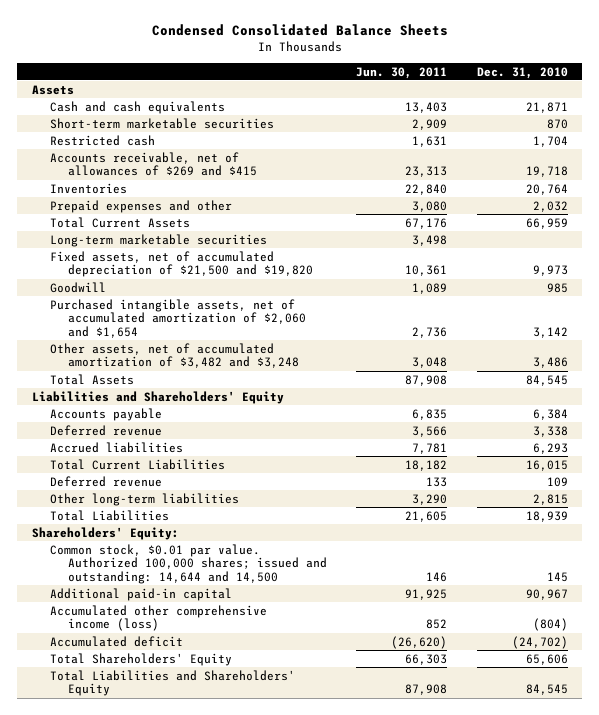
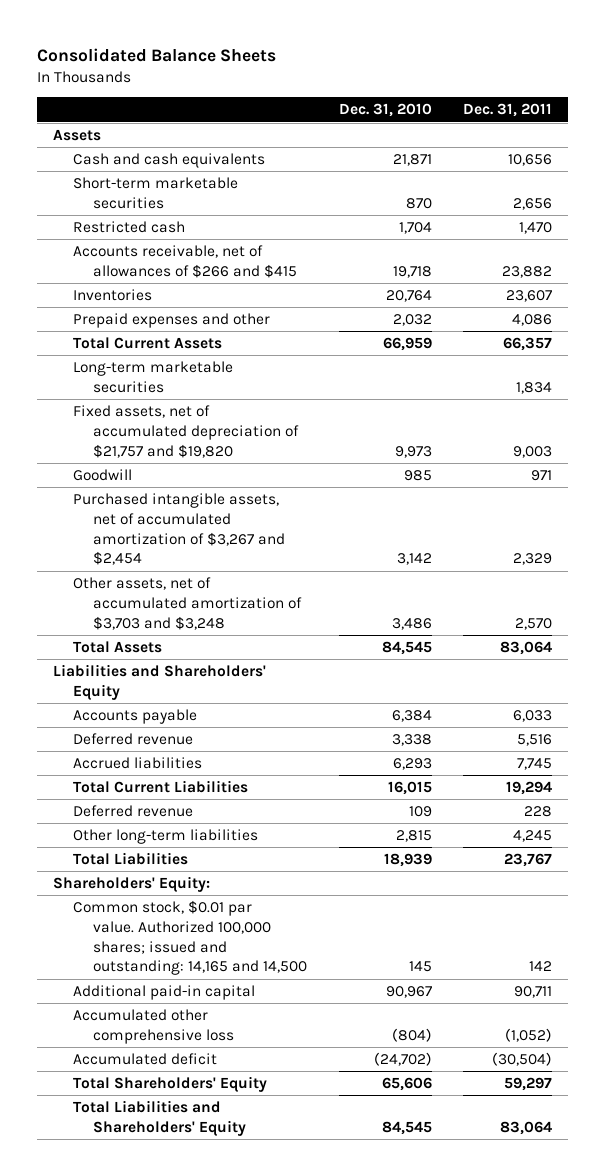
[151,24,448,37] Condensed Consolidated Balance Sheets -> [36,47,276,62] Consolidated Balance Sheets
[356,66,448,79] Jun. 30, 2011 -> none
none -> [463,103,553,118] Dec. 31, 2011
[49,151,258,177] Accounts receivable, net of allowances of $269 and $415 -> [72,245,298,278] Accounts receivable, net of allowances of $266 and $415
[49,250,314,278] Fixed assets, net of accumulated depreciation of $21,500 and $19,820 -> [72,405,300,458] Fixed assets, net of accumulated depreciation of $21,757 and $19,820
[49,298,307,338] Purchased intangible assets, net of accumulated amortization of $2,060 and $1,654 -> [72,493,286,566] Purchased intangible assets, net of accumulated amortization of $3,267 and $2,454
[49,342,300,369] Other assets, net of accumulated amortization of $3,482 and $3,248 -> [72,577,303,630] Other assets, net of accumulated amortization of $3,703 and $3,248
[49,543,328,584] Common stock, $0.01 par value. Authorized 100,000 shares; issued and outstanding: 14,644 and 14,500 -> [72,900,308,976] Common stock, $0.01 par value. Authorized 100,000 shares; issued and outstanding: 14,165 and 14,500
[49,604,267,632] Accumulated other comprehensive income (loss) -> [72,1009,235,1044] Accumulated other comprehensive loss

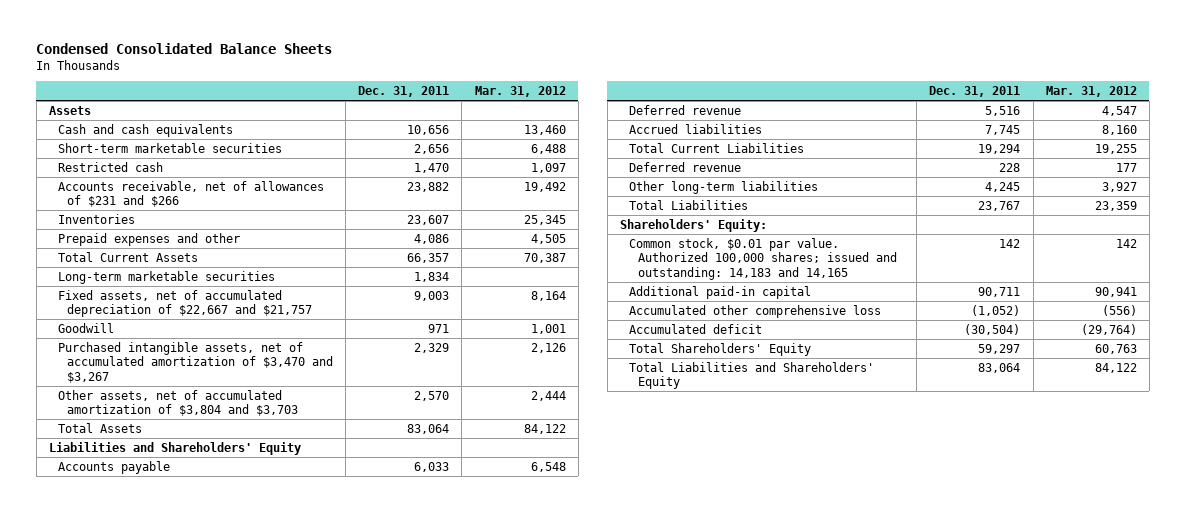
[36,47,276,62] Consolidated Balance Sheets -> [36,43,333,55] Condensed Consolidated Balance Sheets
[338,103,432,118] Dec. 31, 2010 -> none
none -> [474,86,566,98] Mar. 31, 2012
[72,245,298,278] Accounts receivable, net of allowances of $266 and $415 -> [57,180,324,208] Accounts receivable, net of allowances of $231 and $266
[72,405,300,458] Fixed assets, net of accumulated depreciation of $21,757 and $19,820 -> [57,289,313,318] Fixed assets, net of accumulated depreciation of $22,667 and $21,757
[72,493,286,566] Purchased intangible assets, net of accumulated amortization of $3,267 and $2,454 -> [57,341,334,383] Purchased intangible assets, net of accumulated amortization of $3,470 and $3,267
[72,577,303,630] Other assets, net of accumulated amortization of $3,703 and $3,248 -> [57,389,299,417] Other assets, net of accumulated amortization of $3,804 and $3,703
[72,900,308,976] Common stock, $0.01 par value. Authorized 100,000 shares; issued and outstanding: 14,165 and 14,500 -> [629,237,898,280] Common stock, $0.01 par value. Authorized 100,000 shares; issued and outstanding: 14,183 and 14,165

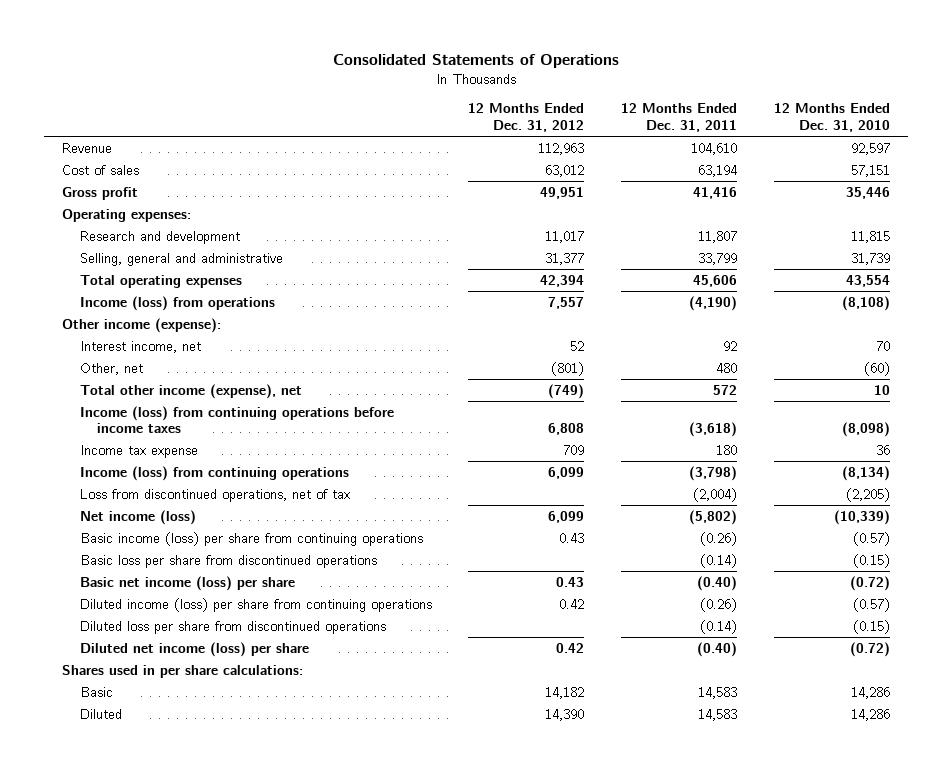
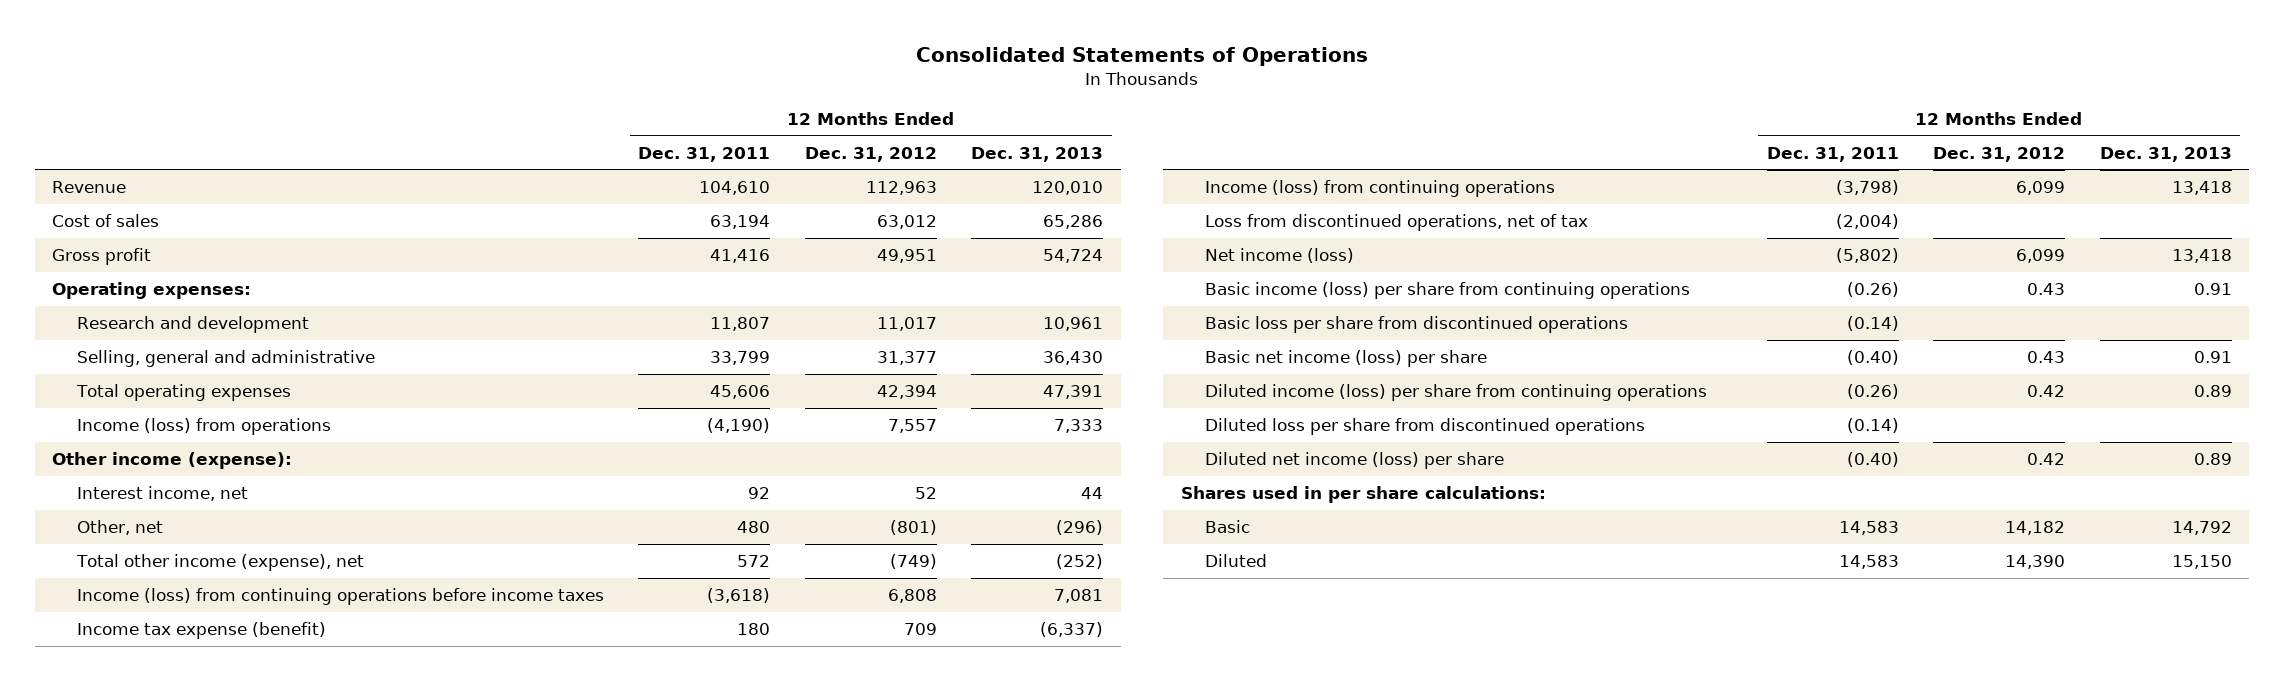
[773,103,890,133] 12 Months Ended Dec. 31, 2010 -> none
none -> [971,146,1104,162] Dec. 31, 2013
[79,444,198,458] Income tax expense -> [76,622,326,640] Income tax expense (benefit)

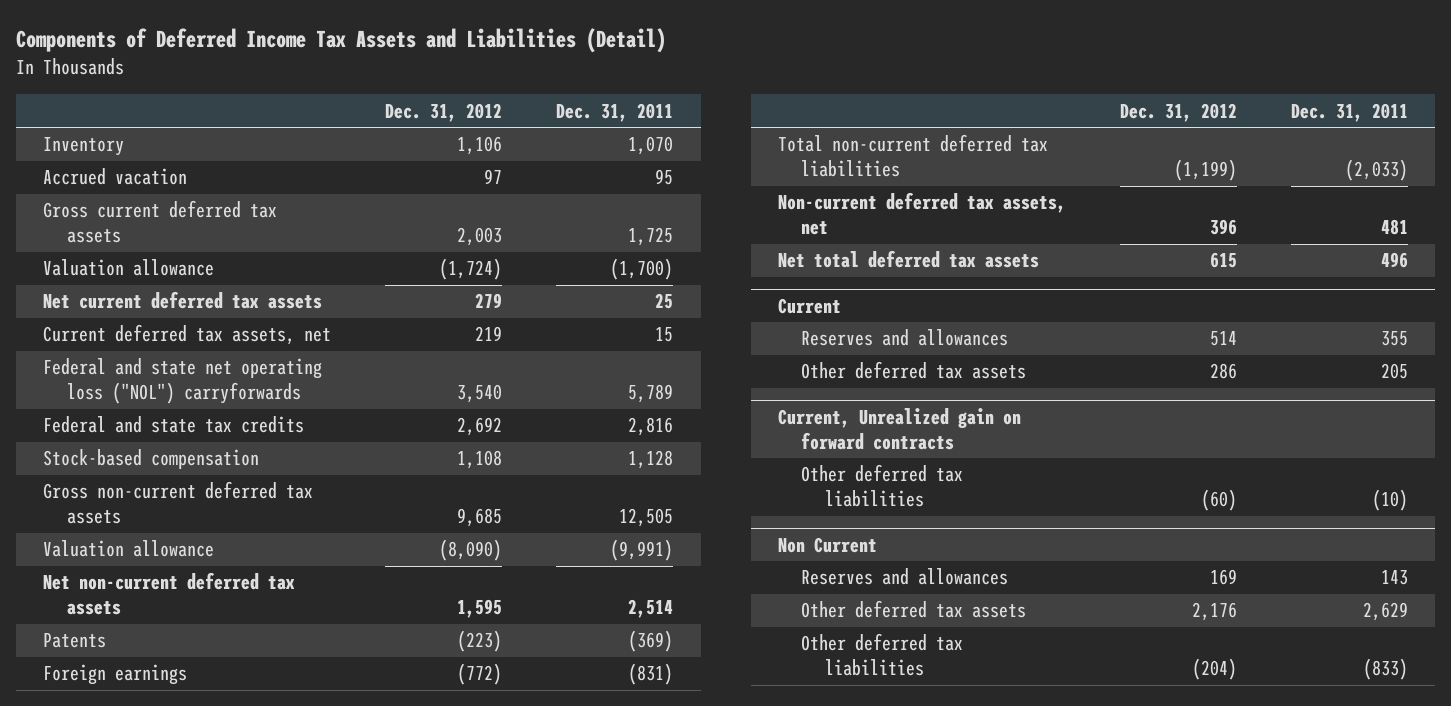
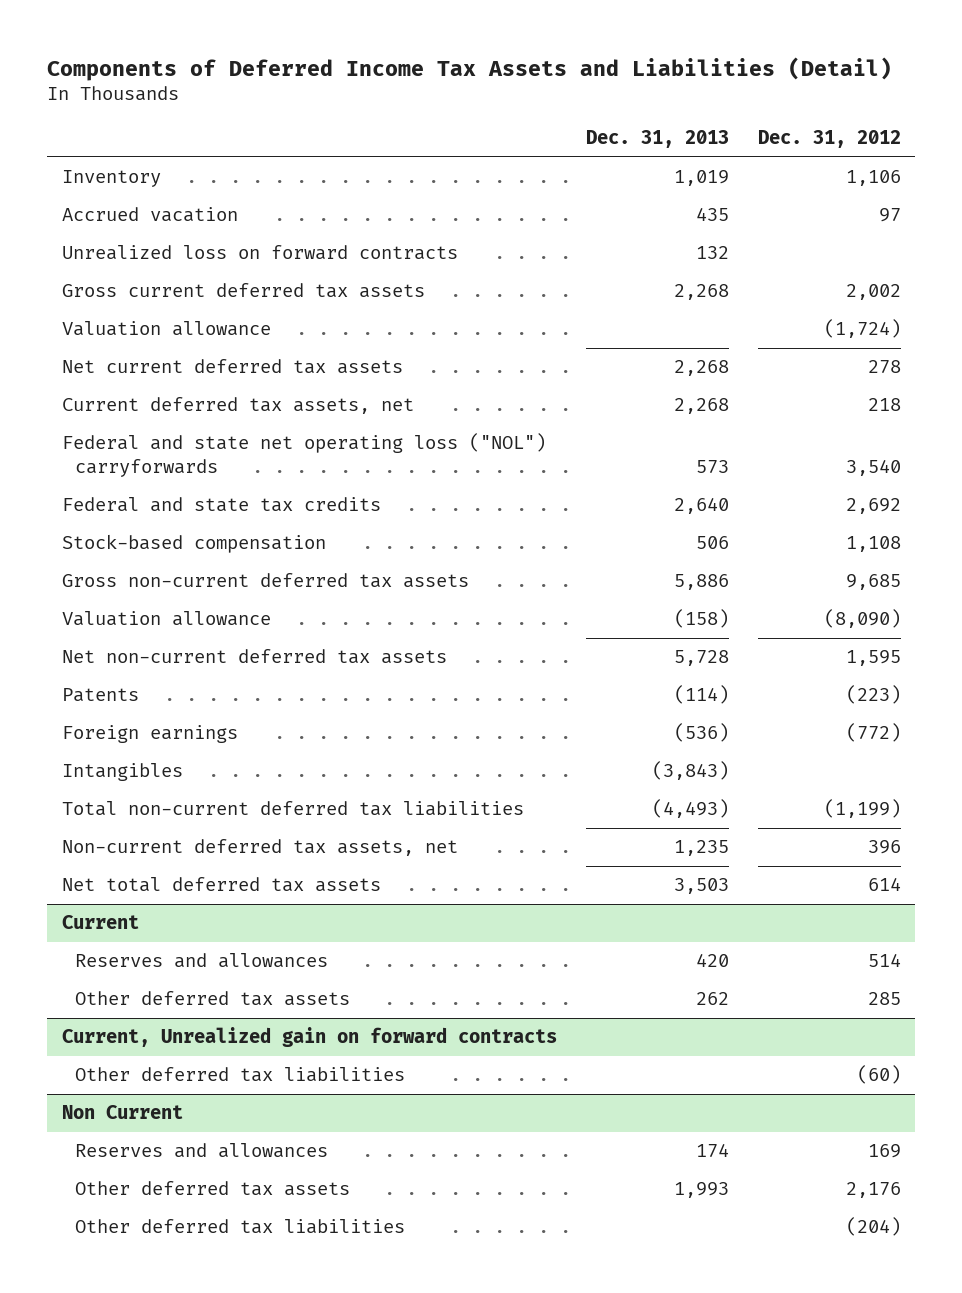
[556,102,674,122] Dec. 31, 2011 -> none
none -> [585,130,729,149] Dec. 31, 2013
none -> [61,245,458,261] Unrealized loss on forward contracts
[457,227,503,247] 2,003 -> [845,284,901,301] 2,002
[475,293,503,309] 279 -> [867,360,901,374] 278
[475,326,503,342] 219 -> [867,398,901,412] 218
none -> [61,763,183,782] Intangibles
[1209,252,1237,269] 615 -> [867,877,901,892] 614
[1209,363,1237,380] 286 -> [867,992,901,1006] 285

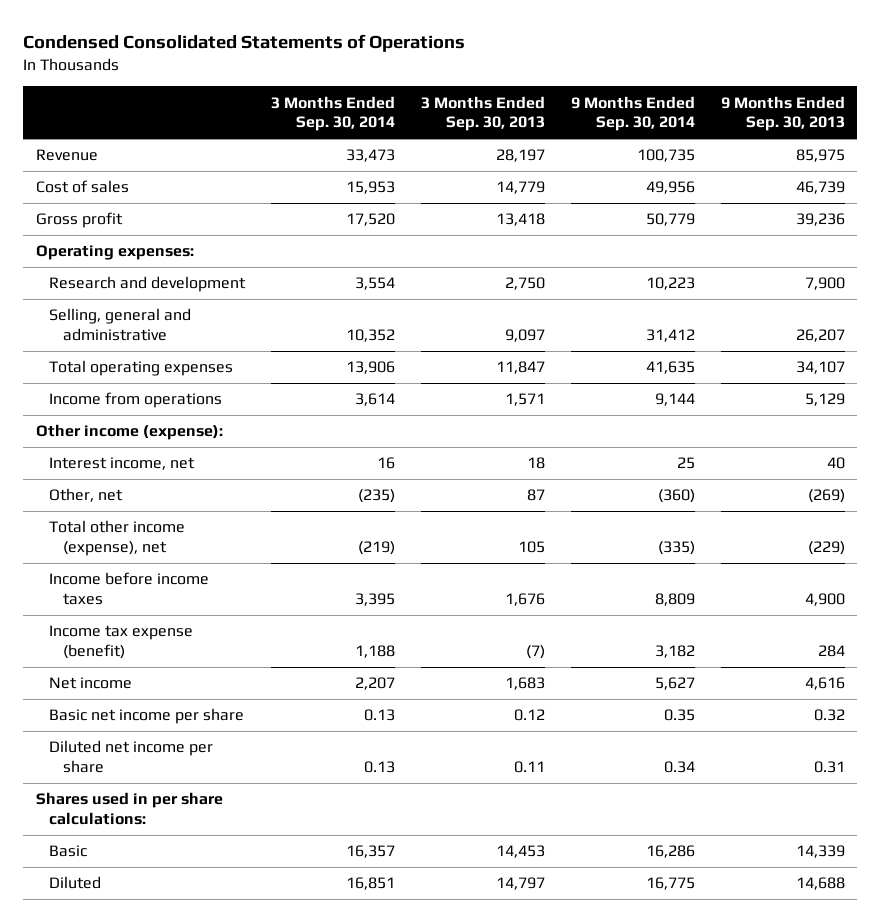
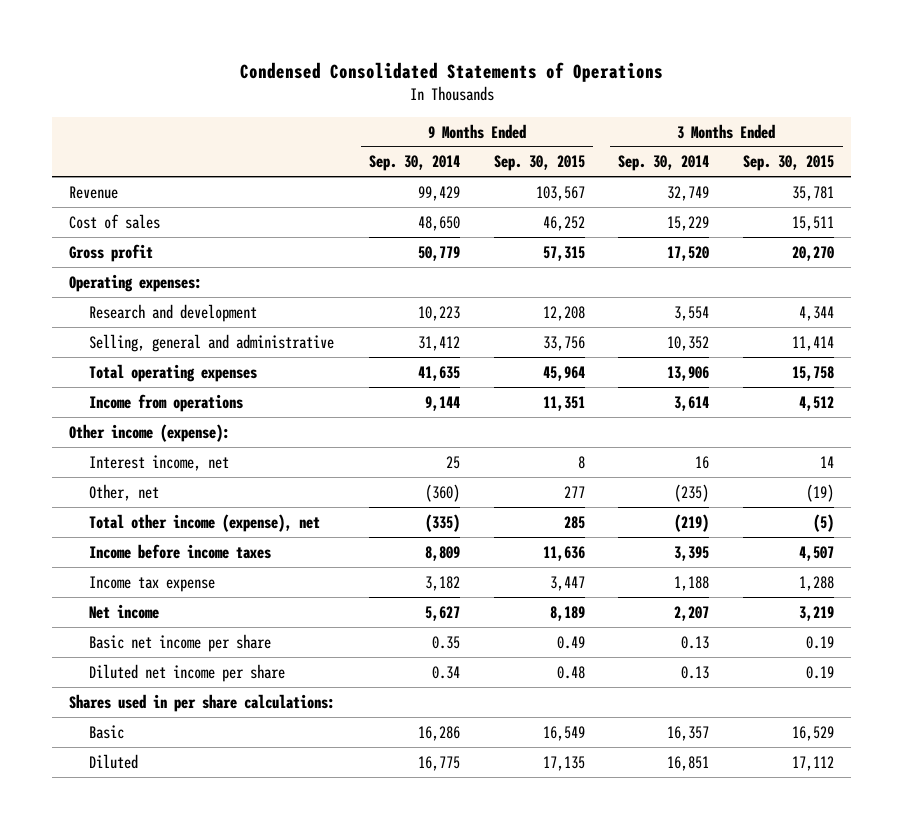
[420,95,545,132] 3 Months Ended Sep. 30, 2013 -> none
[720,95,845,132] 9 Months Ended Sep. 30, 2013 -> none
none -> [493,155,585,172] Sep. 30, 2015
none -> [743,155,835,172] Sep. 30, 2015
[346,149,396,163] 33,473 -> [667,185,710,201] 32,749
[636,149,695,163] 100,735 -> [417,185,460,201] 99,429
[346,181,396,195] 15,953 -> [667,215,710,231] 15,229
[645,181,695,195] 49,956 -> [417,215,460,231] 48,650
[49,625,194,659] Income tax expense (benefit) -> [88,575,215,592] Income tax expense

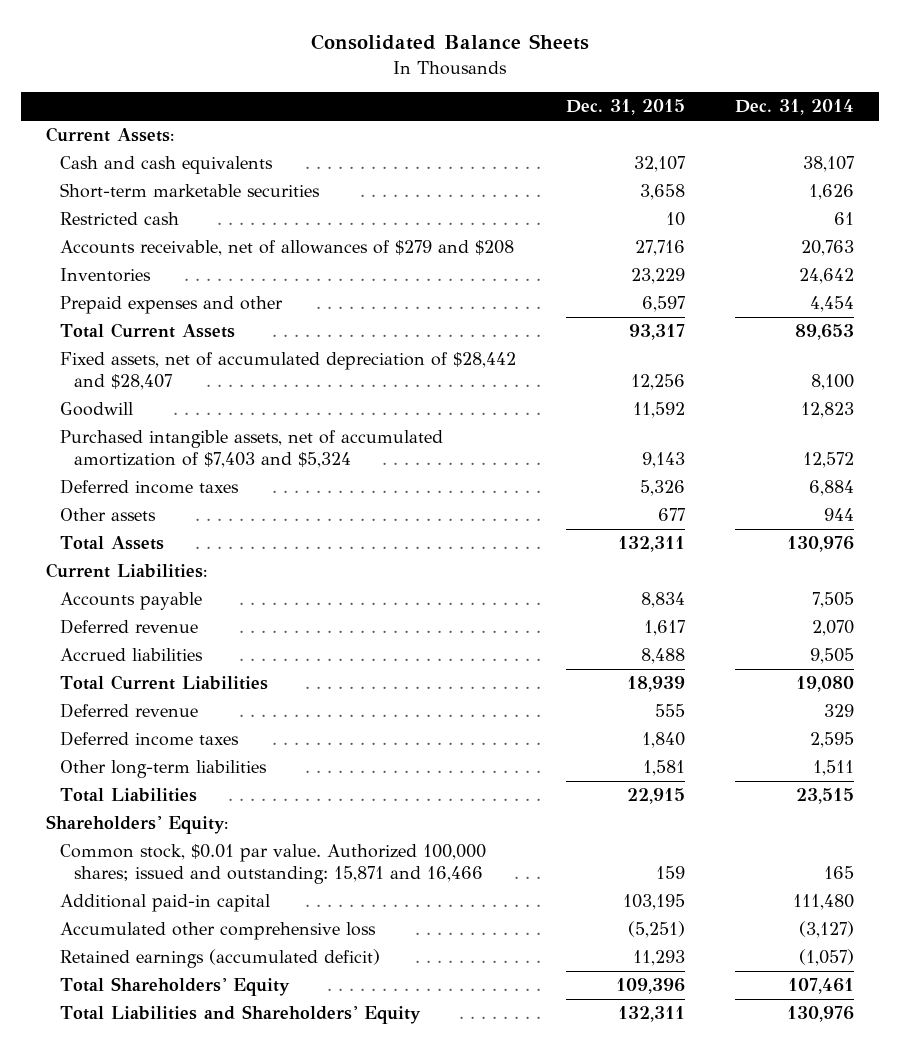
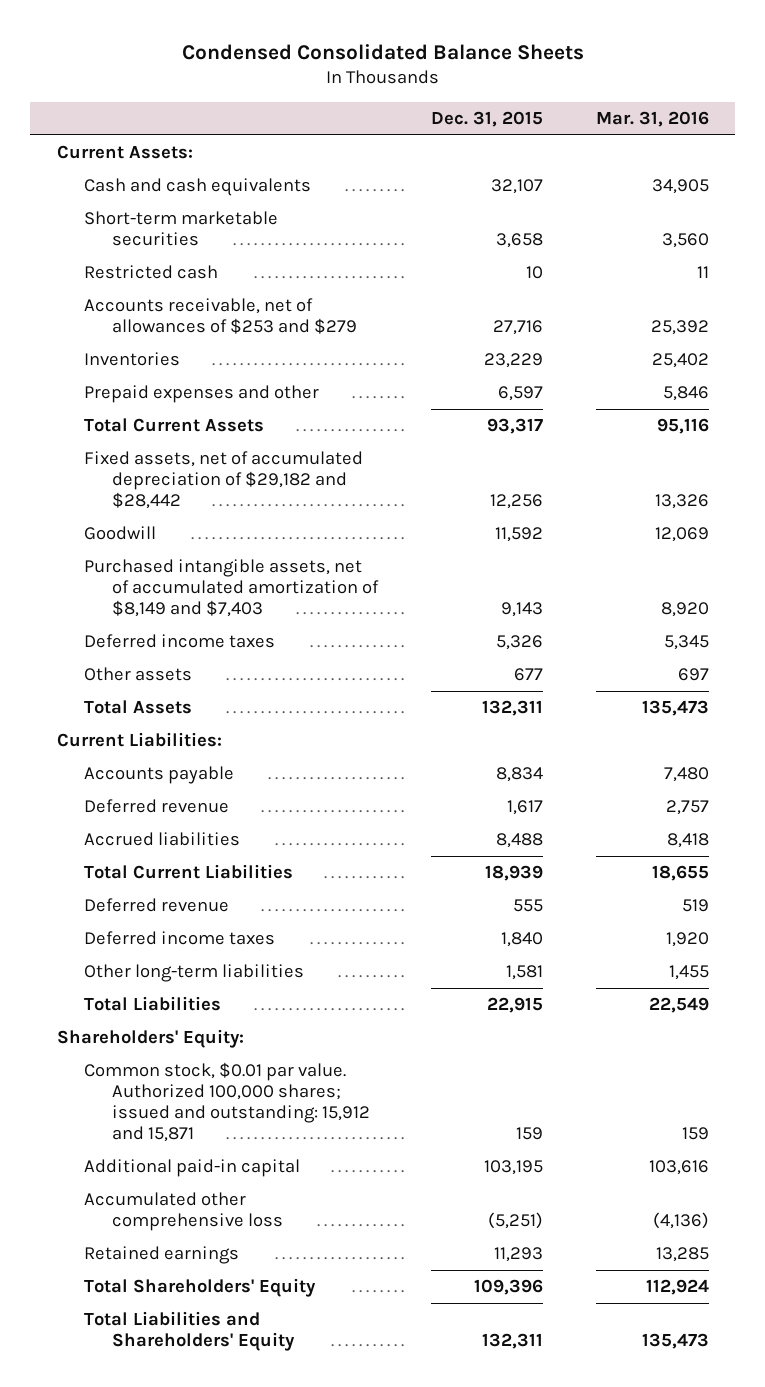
[311,34,590,51] Consolidated Balance Sheets -> [181,43,584,60] Condensed Consolidated Balance Sheets
[734,99,854,116] Dec. 31, 2014 -> none
none -> [595,110,709,127] Mar. 31, 2016
[59,240,514,257] Accounts receivable, net of allowances of $279 and $208 -> [84,298,357,335] Accounts receivable, net of allowances of $253 and $279
[59,352,516,390] Fixed assets, net of accumulated depreciation of $28,442 and $28,407 -> [84,451,364,510] Fixed assets, net of accumulated depreciation of $29,182 and $28,442
[59,430,443,468] Purchased intangible assets, net of accumulated amortization of $7,403 and $5,324 -> [84,559,379,618] Purchased intangible assets, net of accumulated amortization of $8,149 and $7,403
[59,844,486,884] Common stock, $0.01 par value. Authorized 100,000 shares; issued and outstanding: 15,871 and 16,466 -> [84,1062,370,1143] Common stock, $0.01 par value. Authorized 100,000 shares; issued and outstanding: 15,912 and 15,871
[59,949,380,969] Retained earnings (accumulated deficit) -> [84,1246,240,1265] Retained earnings

